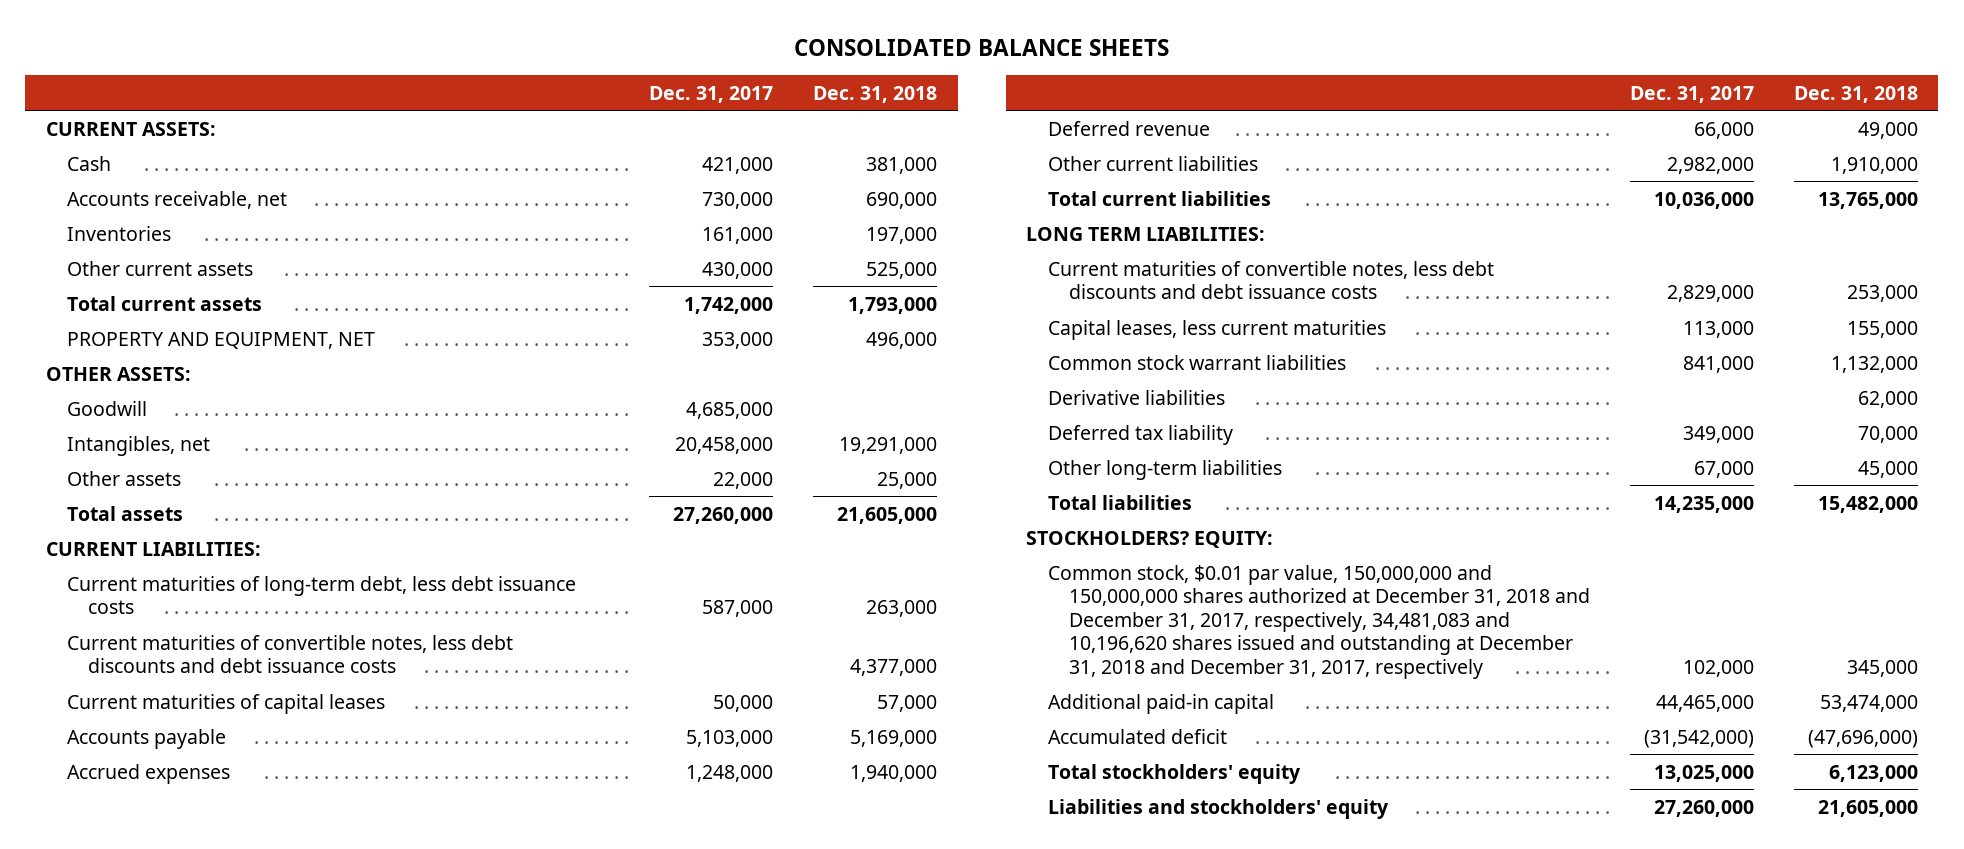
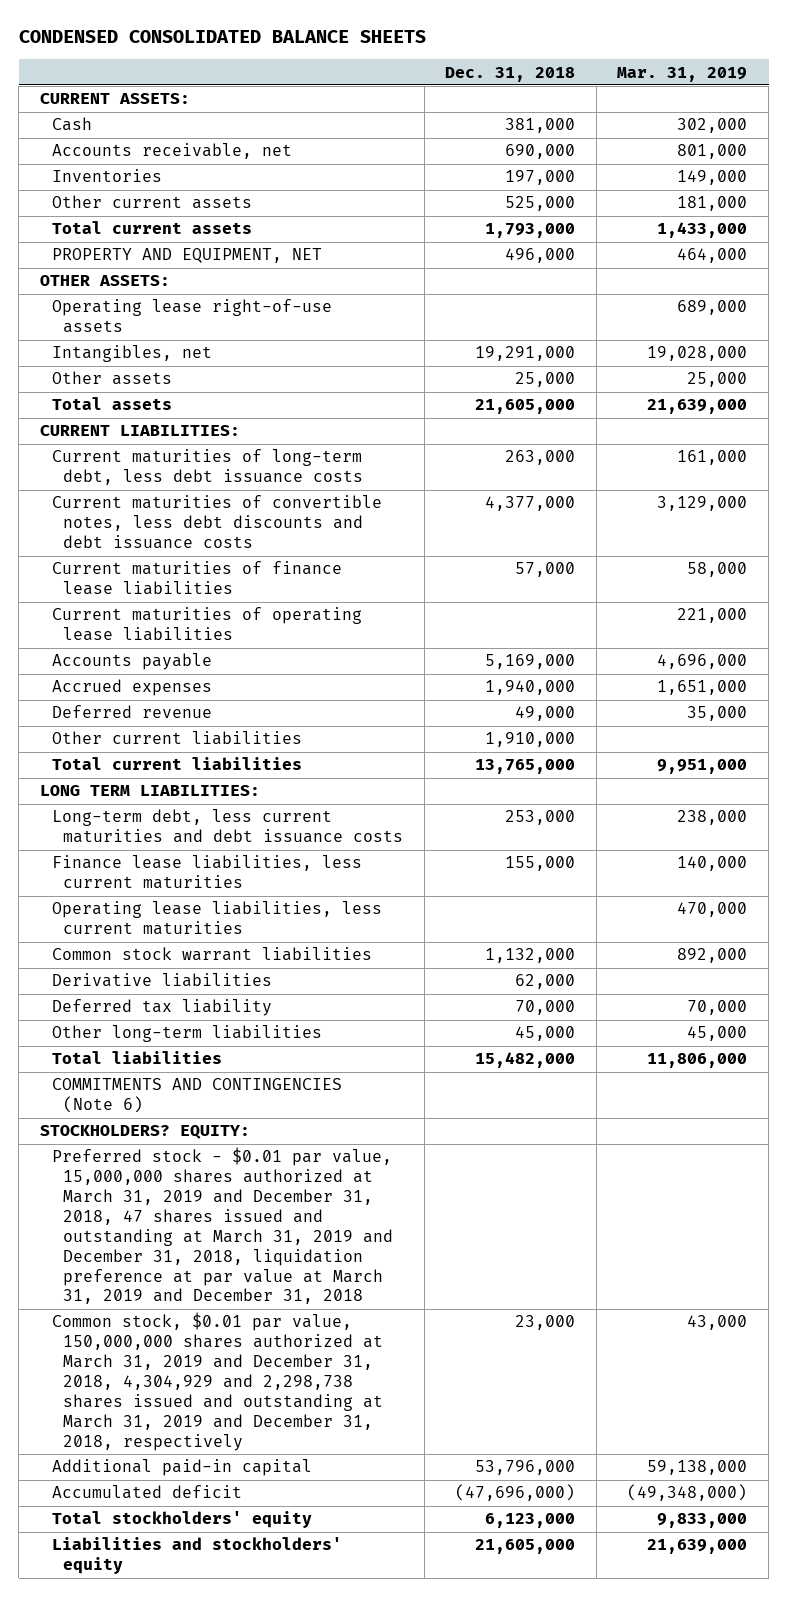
[793,38,1169,56] CONSOLIDATED BALANCE SHEETS -> [18,30,426,44] CONDENSED CONSOLIDATED BALANCE SHEETS
[649,85,774,103] Dec. 31, 2017 -> none
none -> [617,66,748,82] Mar. 31, 2019
[66,400,147,416] Goodwill -> none
none -> [51,299,332,334] Operating lease right-of-use assets
[66,693,385,714] Current maturities of capital leases -> none
none -> [51,561,342,596] Current maturities of finance lease liabilities
none -> [51,607,362,642] Current maturities of operating lease liabilities
[1047,260,1494,300] Current maturities of convertible notes, less debt discounts and debt issuance costs -> [51,809,404,844] Long-term debt, less current maturities and debt issuance costs
[1047,319,1386,340] Capital leases, less current maturities -> [51,855,362,890] Finance lease liabilities, less current maturities
none -> [51,901,382,936] Operating lease liabilities, less current maturities
none -> [51,1078,342,1114] COMMITMENTS AND CONTINGENCIES (Note 6)
none -> [51,1147,394,1305] Preferred stock - $0.01 par value, 15,000,000 shares authorized at March 31, 2019 and December 31, 2018, 47 shares issued and outstanding at March 31, 2019 and December 31, 2018, liquidation preference at par value at March 31, 2019 and December 31, 2018
[1047,564,1591,679] Common stock, $0.01 par value, 150,000,000 and 150,000,000 shares authorized at December 31, 2018 and December 31, 2017, respectively, 34,481,083 and 10,196,620 shares issued and outstanding at December 31, 2018 and December 31, 2017, respectively -> [51,1312,384,1451] Common stock, $0.01 par value, 150,000,000 shares authorized at March 31, 2019 and December 31, 2018, 4,304,929 and 2,298,738 shares issued and outstanding at March 31, 2019 and December 31, 2018, respectively
[1847,659,1919,677] 345,000 -> [515,1315,576,1331] 23,000
[1820,694,1919,712] 53,474,000 -> [475,1460,576,1476] 53,796,000

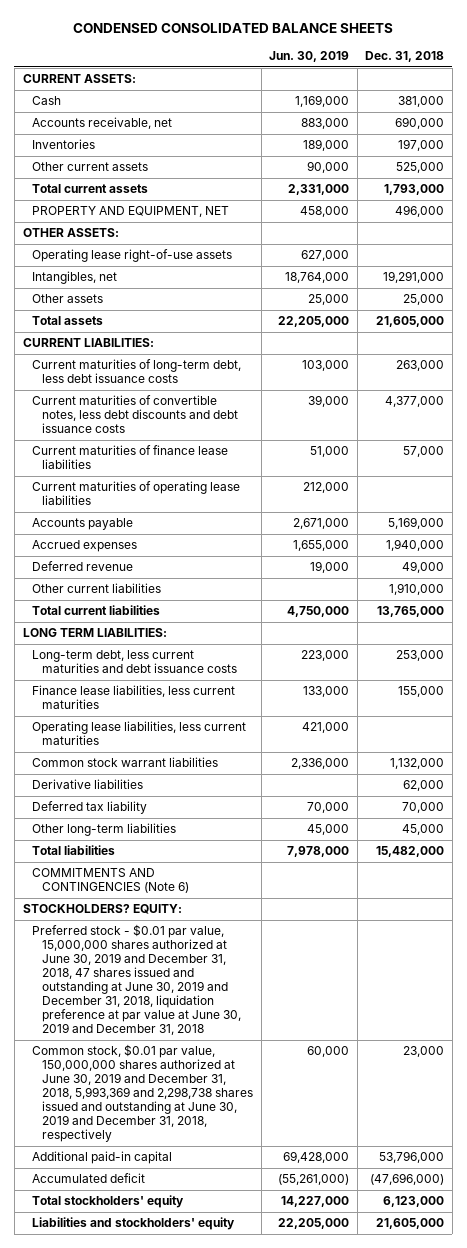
[617,66,748,82] Mar. 31, 2019 -> none
none -> [269,51,350,63] Jun. 30, 2019
[51,1147,394,1305] Preferred stock - $0.01 par value, 15,000,000 shares authorized at March 31, 2019 and December 31, 2018, 47 shares issued and outstanding at March 31, 2019 and December 31, 2018, liquidation preference at par value at March 31, 2019 and December 31, 2018 -> [32,924,242,1036] Preferred stock - $0.01 par value, 15,000,000 shares authorized at June 30, 2019 and December 31, 2018, 47 shares issued and outstanding at June 30, 2019 and December 31, 2018, liquidation preference at par value at June 30, 2019 and December 31, 2018
[51,1312,384,1451] Common stock, $0.01 par value, 150,000,000 shares authorized at March 31, 2019 and December 31, 2018, 4,304,929 and 2,298,738 shares issued and outstanding at March 31, 2019 and December 31, 2018, respectively -> [32,1044,254,1143] Common stock, $0.01 par value, 150,000,000 shares authorized at June 30, 2019 and December 31, 2018, 5,993,369 and 2,298,738 shares issued and outstanding at June 30, 2019 and December 31, 2018, respectively

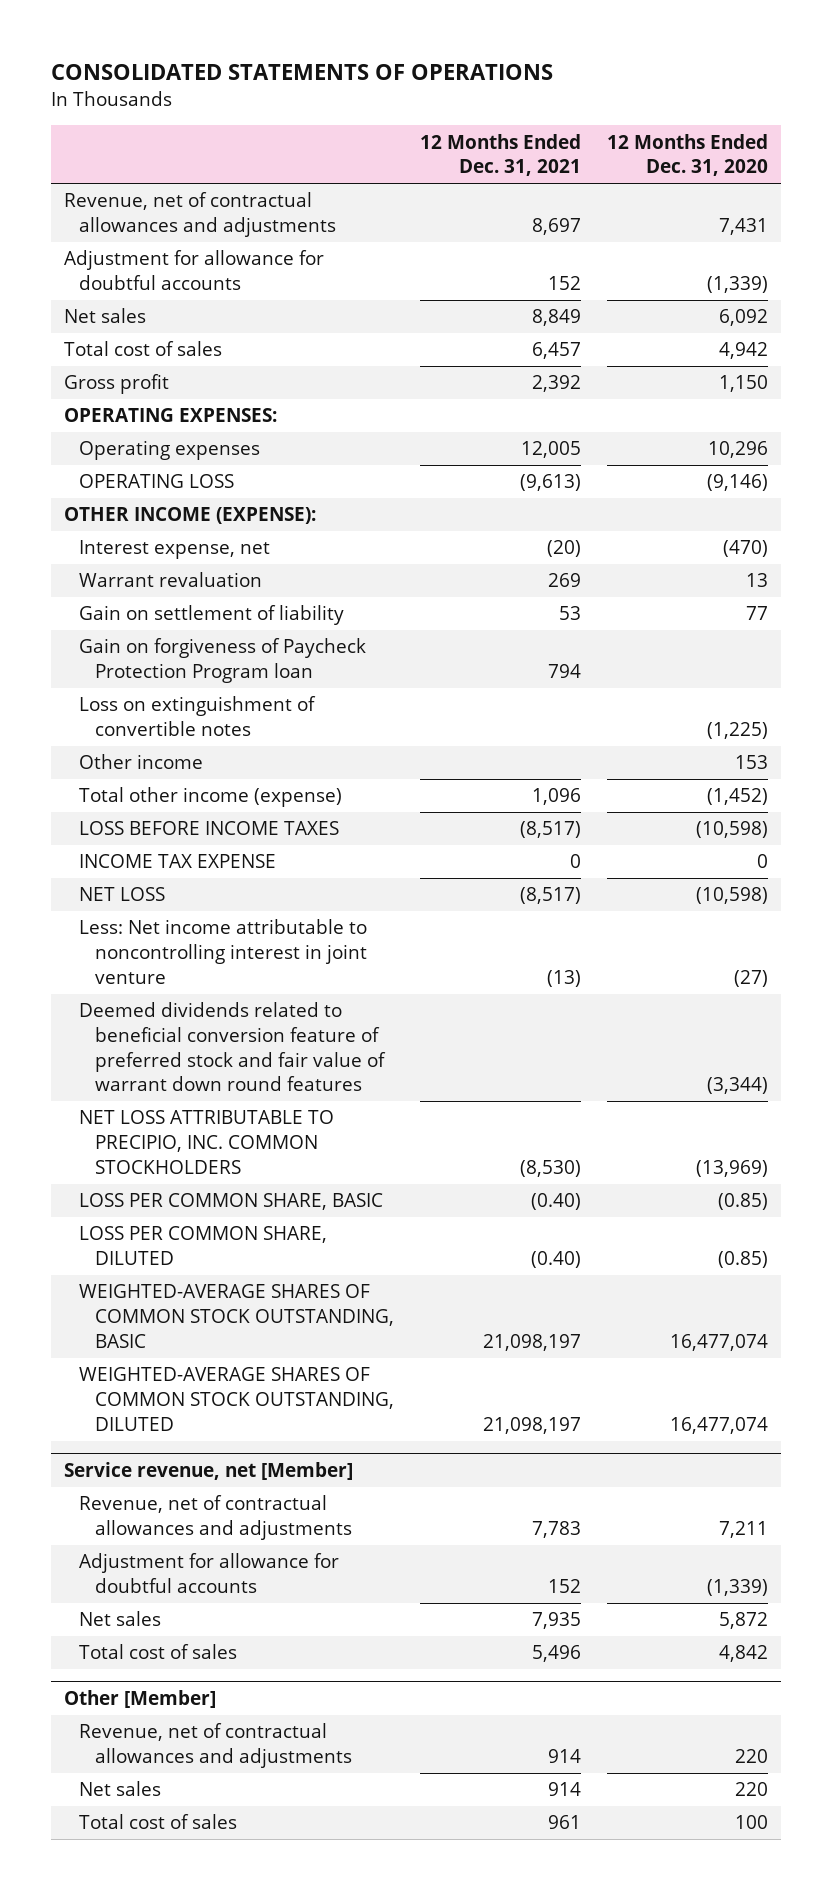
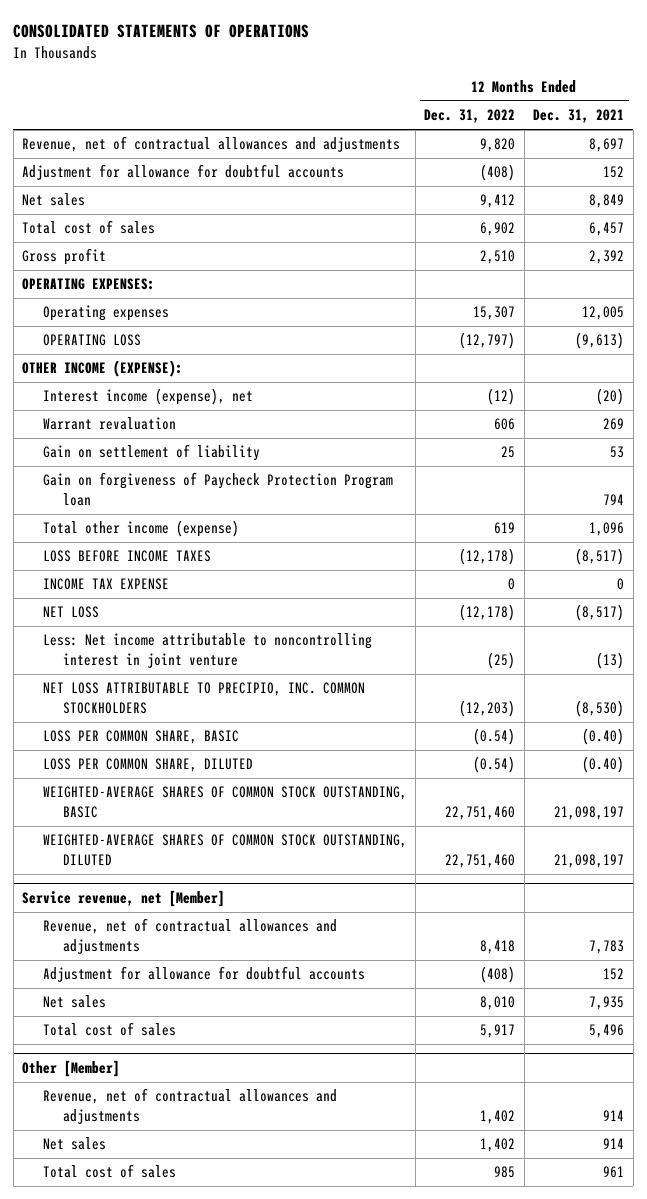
[607,133,769,177] 12 Months Ended Dec. 31, 2020 -> none
none -> [424,109,516,124] Dec. 31, 2022
[79,540,271,560] Interest expense, net -> [42,388,253,406] Interest income (expense), net
[79,696,317,737] Loss on extinguishment of convertible notes -> none
[79,754,204,770] Other income -> none
[79,1002,386,1092] Deemed dividends related to beneficial conversion feature of preferred stock and fair value of warrant down round features -> none

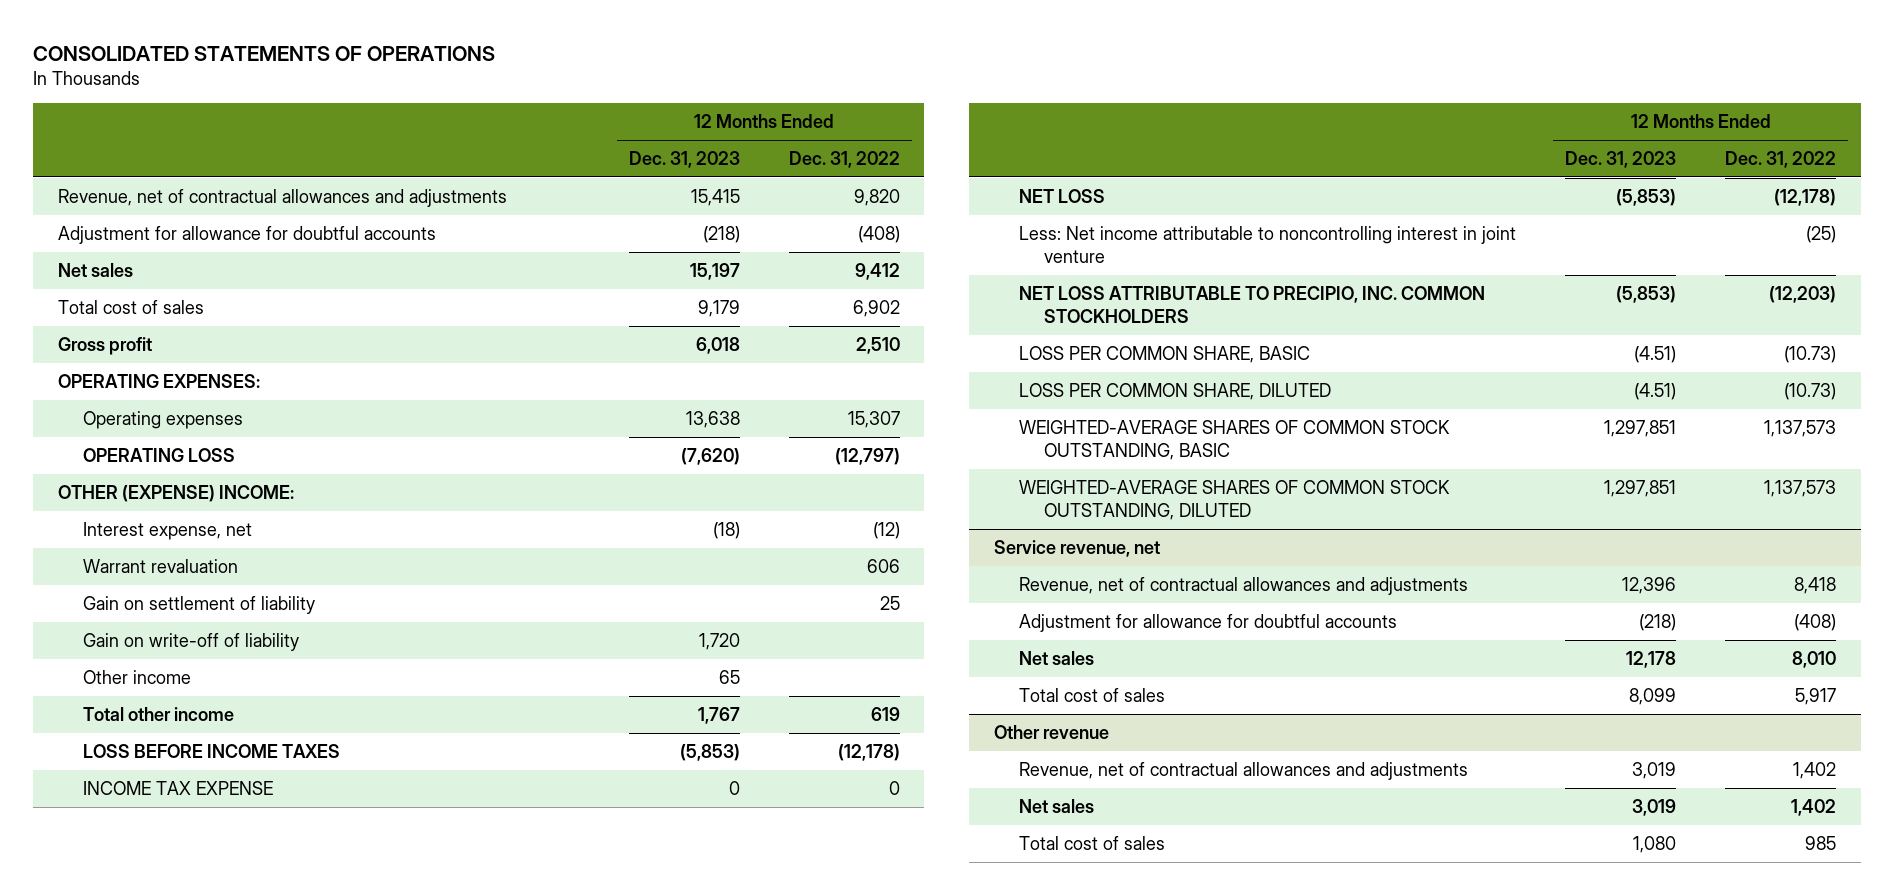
[533,109,625,124] Dec. 31, 2021 -> none
none -> [628,151,740,169] Dec. 31, 2023
[22,360,184,378] OTHER INCOME (EXPENSE): -> [57,484,294,502] OTHER (EXPENSE) INCOME:
[42,388,253,406] Interest income (expense), net -> [82,521,252,540] Interest expense, net
[42,472,393,506] Gain on forgiveness of Paycheck Protection Program loan -> none
none -> [82,632,299,651] Gain on write-off of liability
none -> [82,669,191,684] Other income
[42,520,239,538] Total other income (expense) -> [82,706,234,721] Total other income
[473,728,516,746] (0.54) -> [1784,345,1837,363] (10.73)
[473,756,516,774] (0.54) -> [1784,382,1837,400] (10.73)
[445,805,516,820] 22,751,460 -> [1764,419,1837,437] 1,137,573
[445,853,516,868] 22,751,460 -> [1764,479,1837,497] 1,137,573
[22,890,226,908] Service revenue, net [Member] -> [993,539,1160,557] Service revenue, net
[22,1060,121,1078] Other [Member] -> [993,724,1109,739] Other revenue

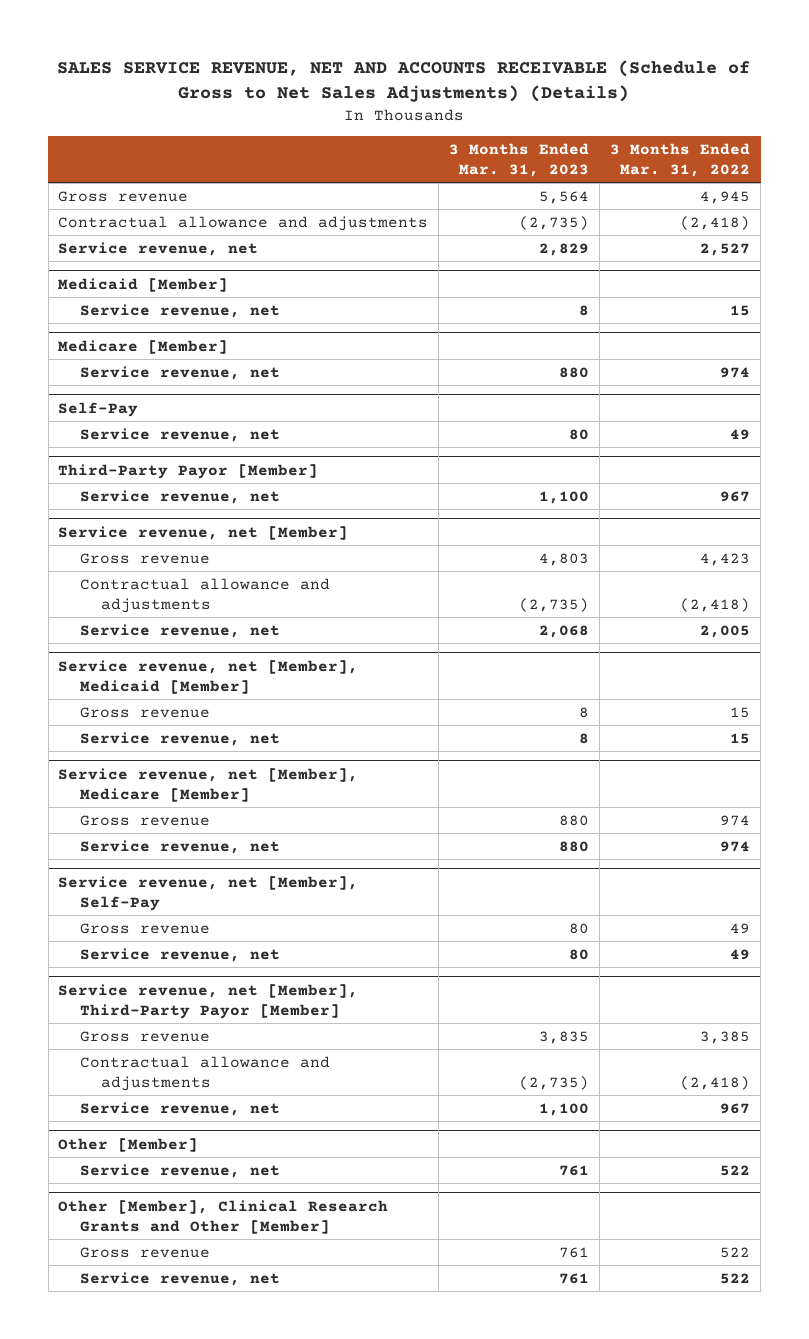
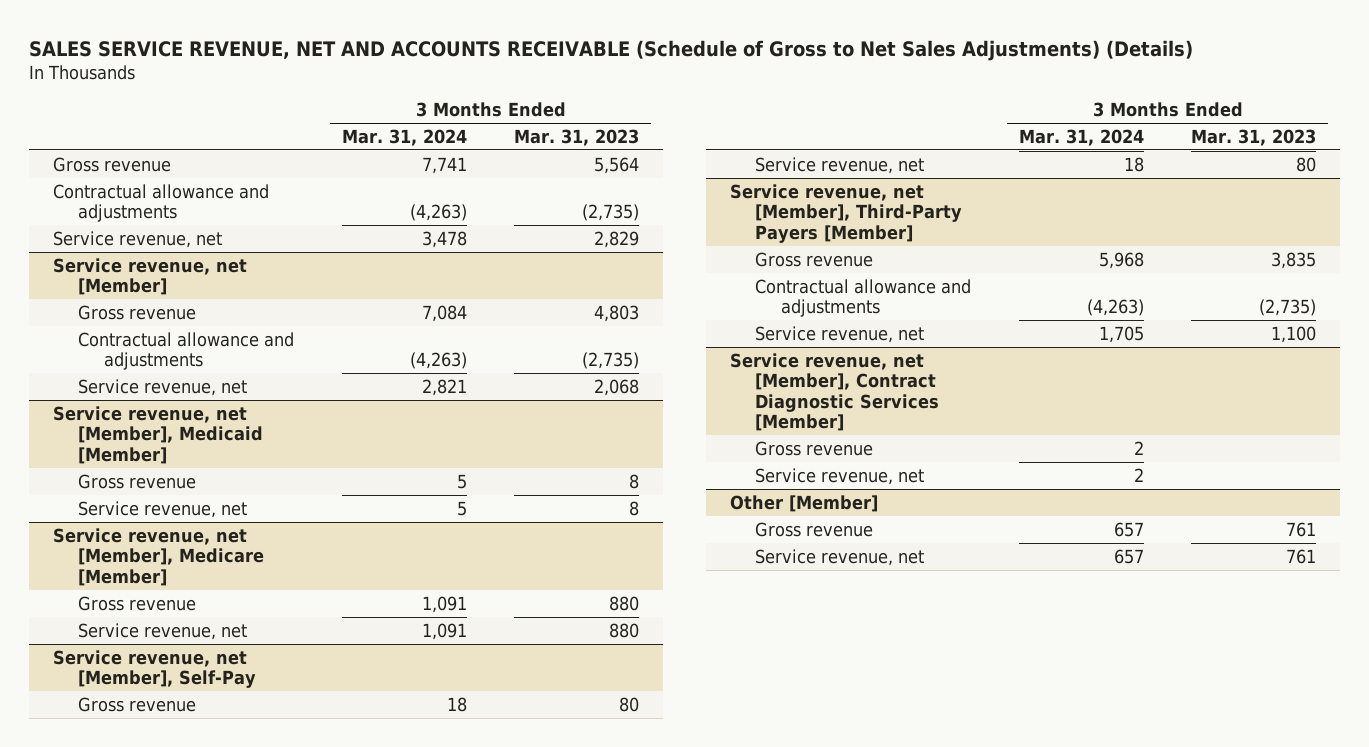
[610,143,751,178] 3 Months Ended Mar. 31, 2022 -> none
none -> [341,128,467,146] Mar. 31, 2024
[58,277,229,292] Medicaid [Member] -> none
[79,303,280,318] Service revenue, net -> none
[58,339,229,354] Medicare [Member] -> none
[79,365,280,380] Service revenue, net -> none
[58,401,139,417] Self-Pay -> none
[79,427,280,442] Service revenue, net -> none
[58,463,319,479] Third-Party Payor [Member] -> none
[79,489,280,504] Service revenue, net -> none
[58,983,359,1019] Service revenue, net [Member], Third-Party Payor [Member] -> [729,183,963,243] Service revenue, net [Member], Third-Party Payers [Member]
none -> [729,352,940,432] Service revenue, net [Member], Contract Diagnostic Services [Member]
none -> [755,440,874,456] Gross revenue
none -> [755,467,925,485] Service revenue, net
[79,1163,280,1178] Service revenue, net -> none
[58,1199,389,1234] Other [Member], Clinical Research Grants and Other [Member] -> none

